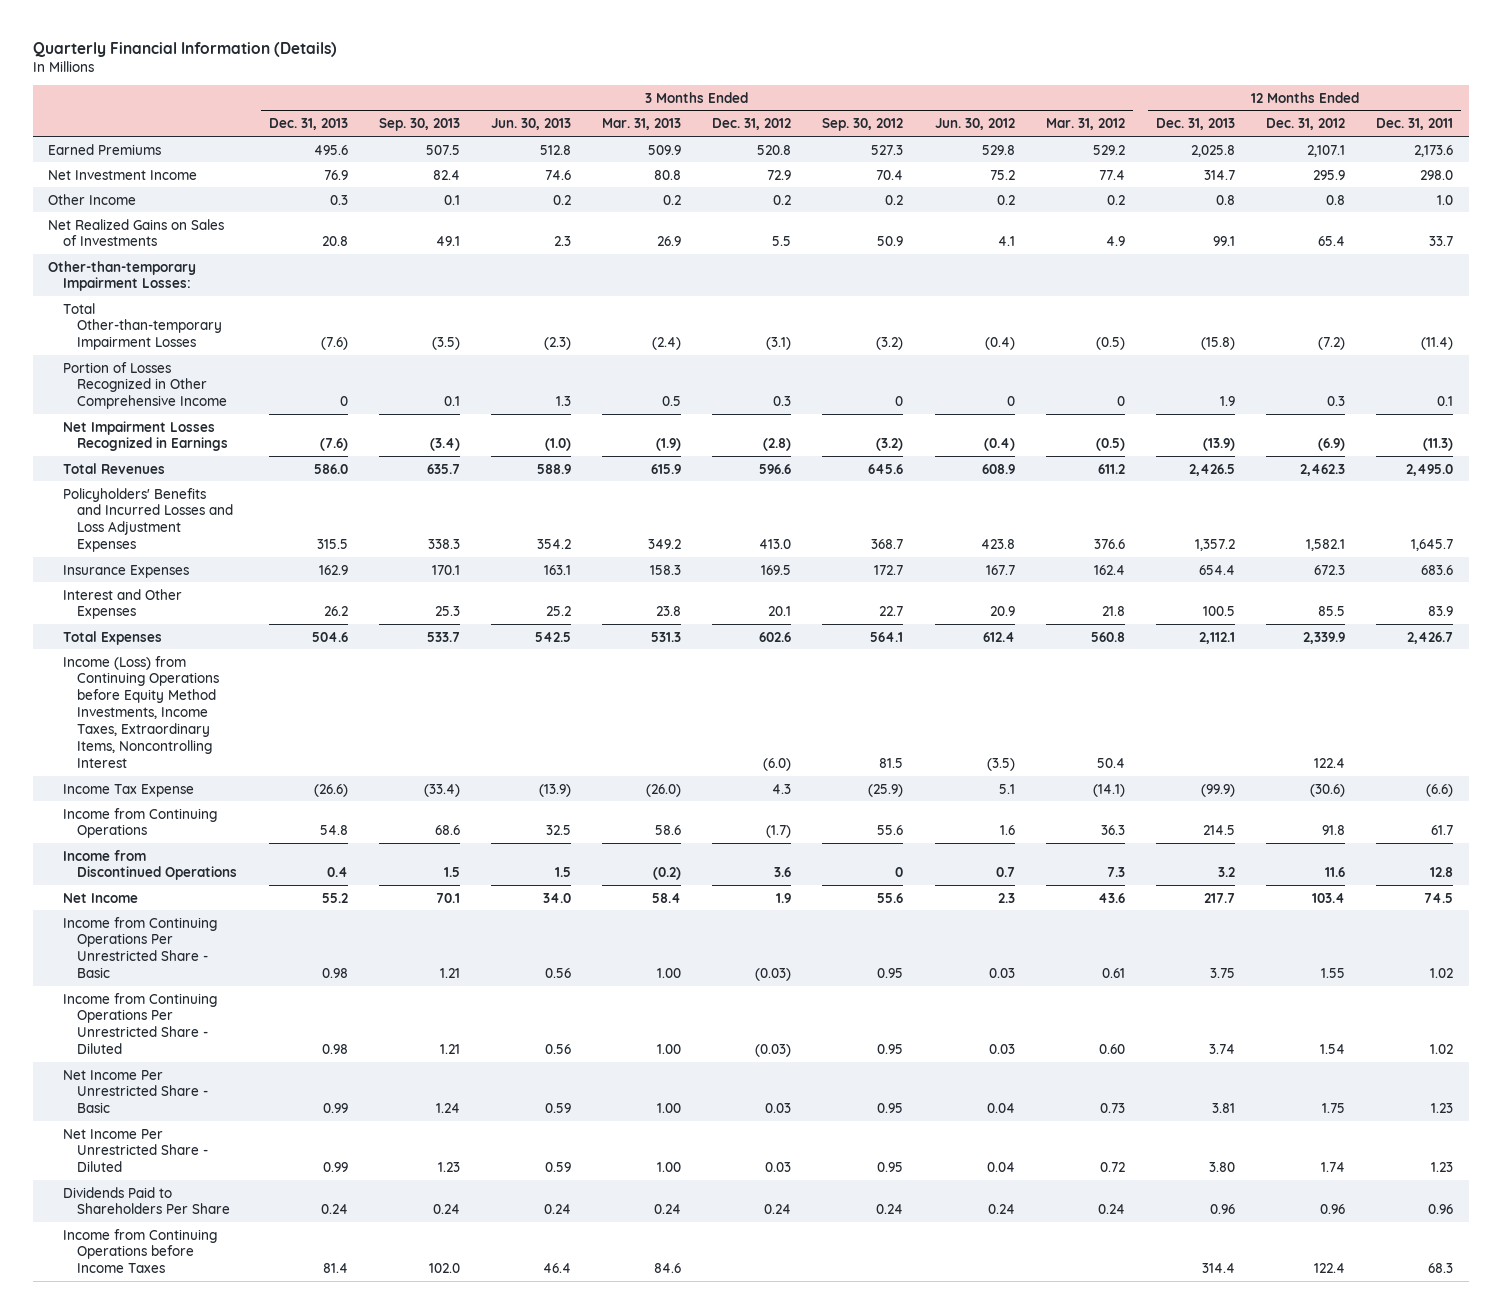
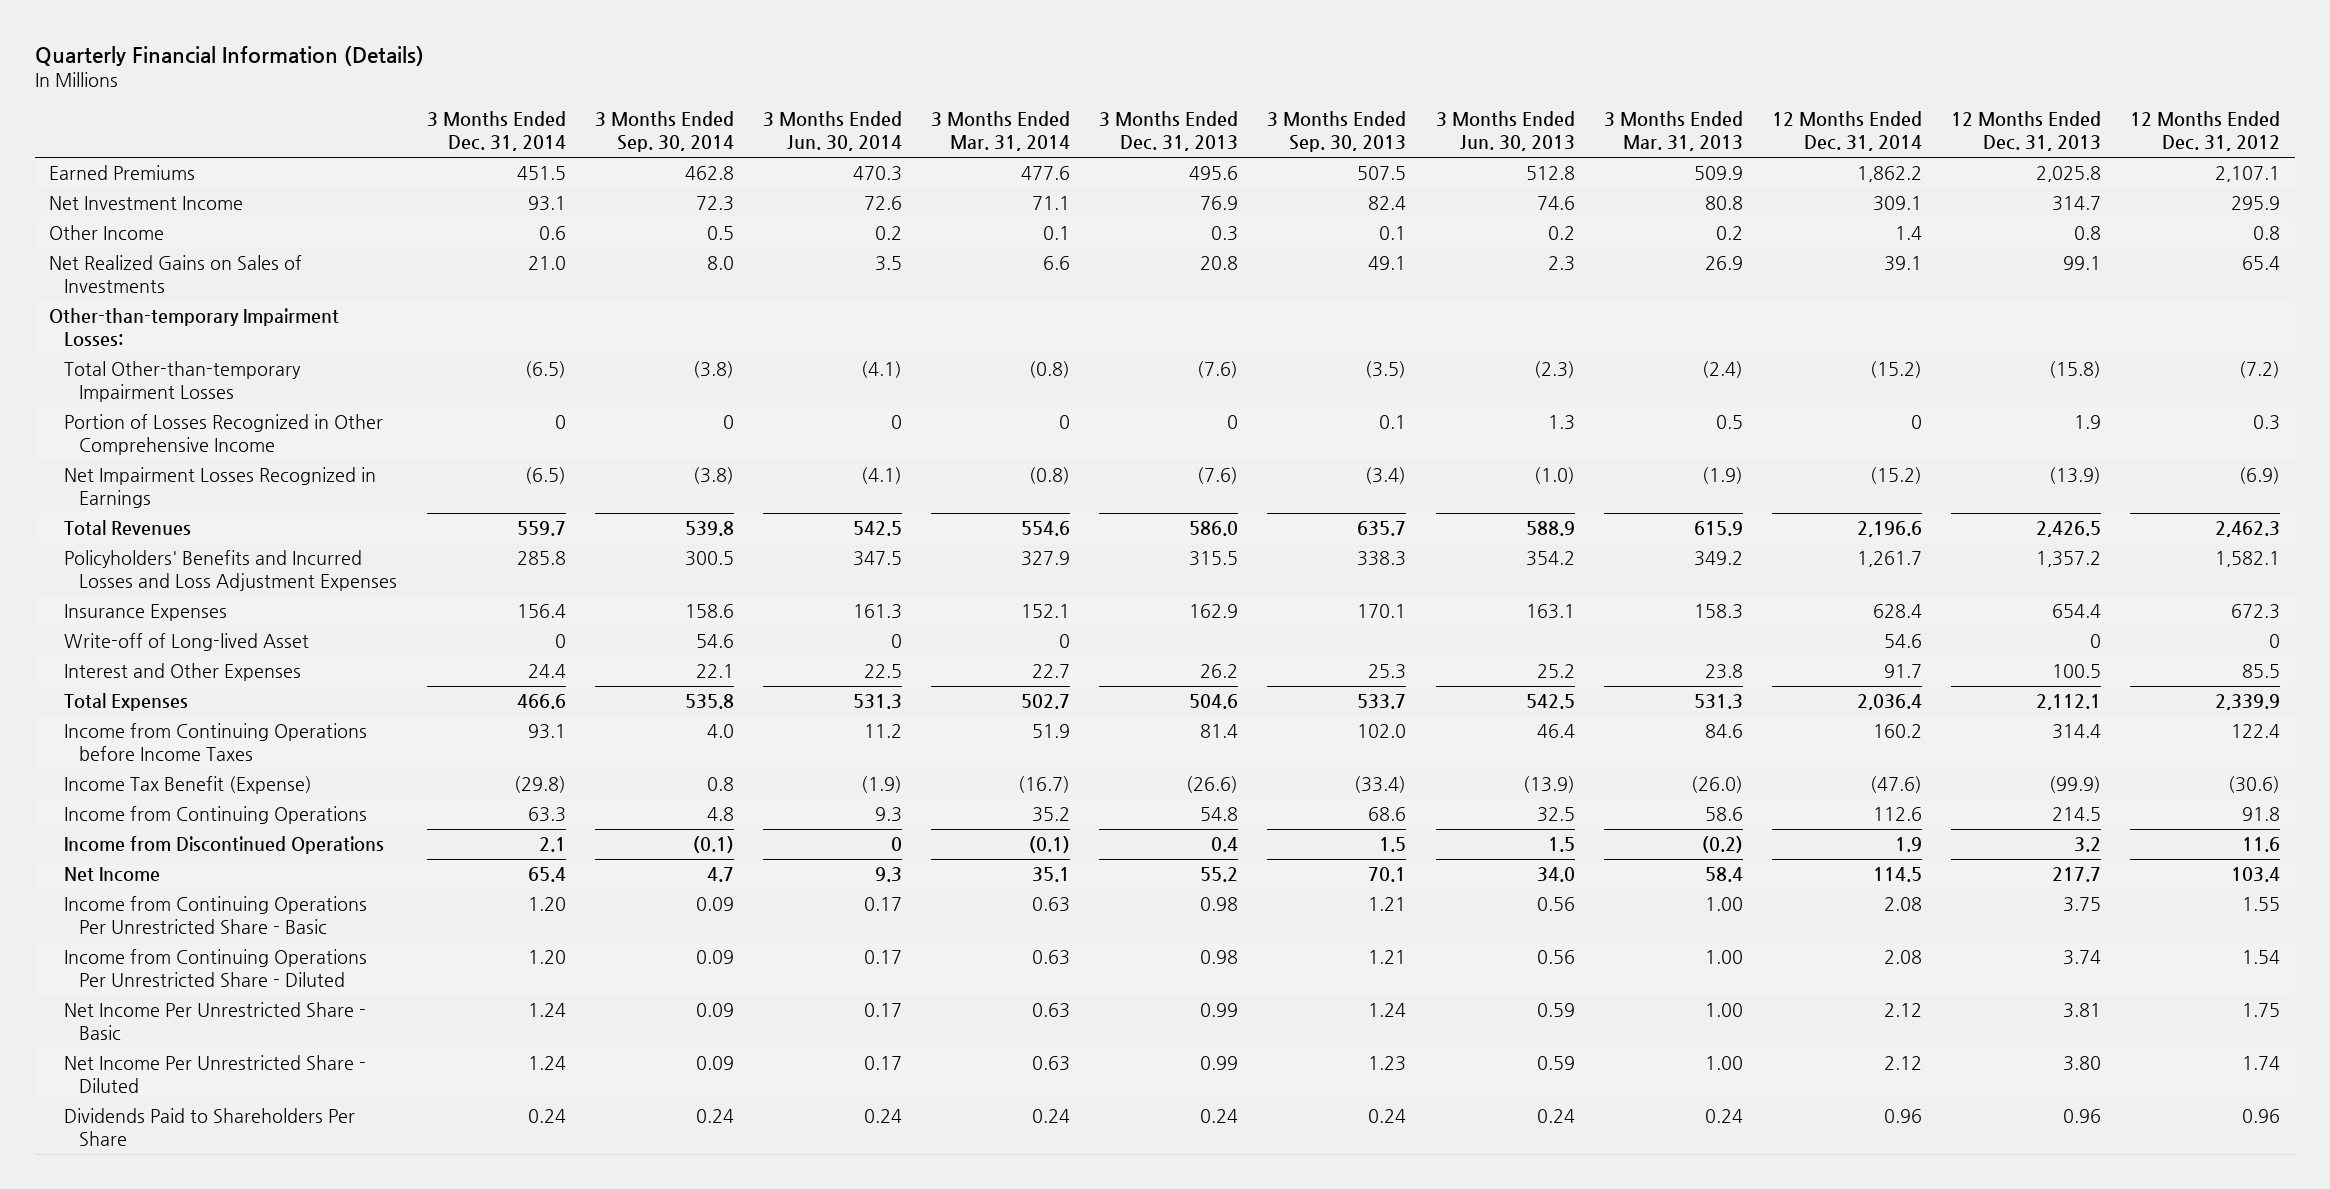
[712,118,792,131] Dec. 31, 2012 -> none
[822,118,904,132] Sep. 30, 2012 -> none
[934,118,1015,131] Jun. 30, 2012 -> none
[1045,118,1125,131] Mar. 31, 2012 -> none
[1376,118,1454,131] Dec. 31, 2011 -> none
none -> [426,111,566,152] 3 Months Ended Dec. 31, 2014
none -> [594,111,734,153] 3 Months Ended Sep. 30, 2014
none -> [762,111,902,152] 3 Months Ended Jun. 30, 2014
none -> [931,111,1071,152] 3 Months Ended Mar. 31, 2014
none -> [1771,111,1922,152] 12 Months Ended Dec. 31, 2014
none -> [64,633,310,652] Write-off of Long-lived Asset
[62,655,220,768] Income (Loss) from Continuing Operations before Equity Method Investments, Income Taxes, Extraordinary Items, Noncontrolling Interest -> none
[62,1228,217,1274] Income from Continuing Operations before Income Taxes -> [64,723,368,762] Income from Continuing Operations before Income Taxes
[62,783,194,797] Income Tax Expense -> [64,776,313,795] Income Tax Benefit (Expense)

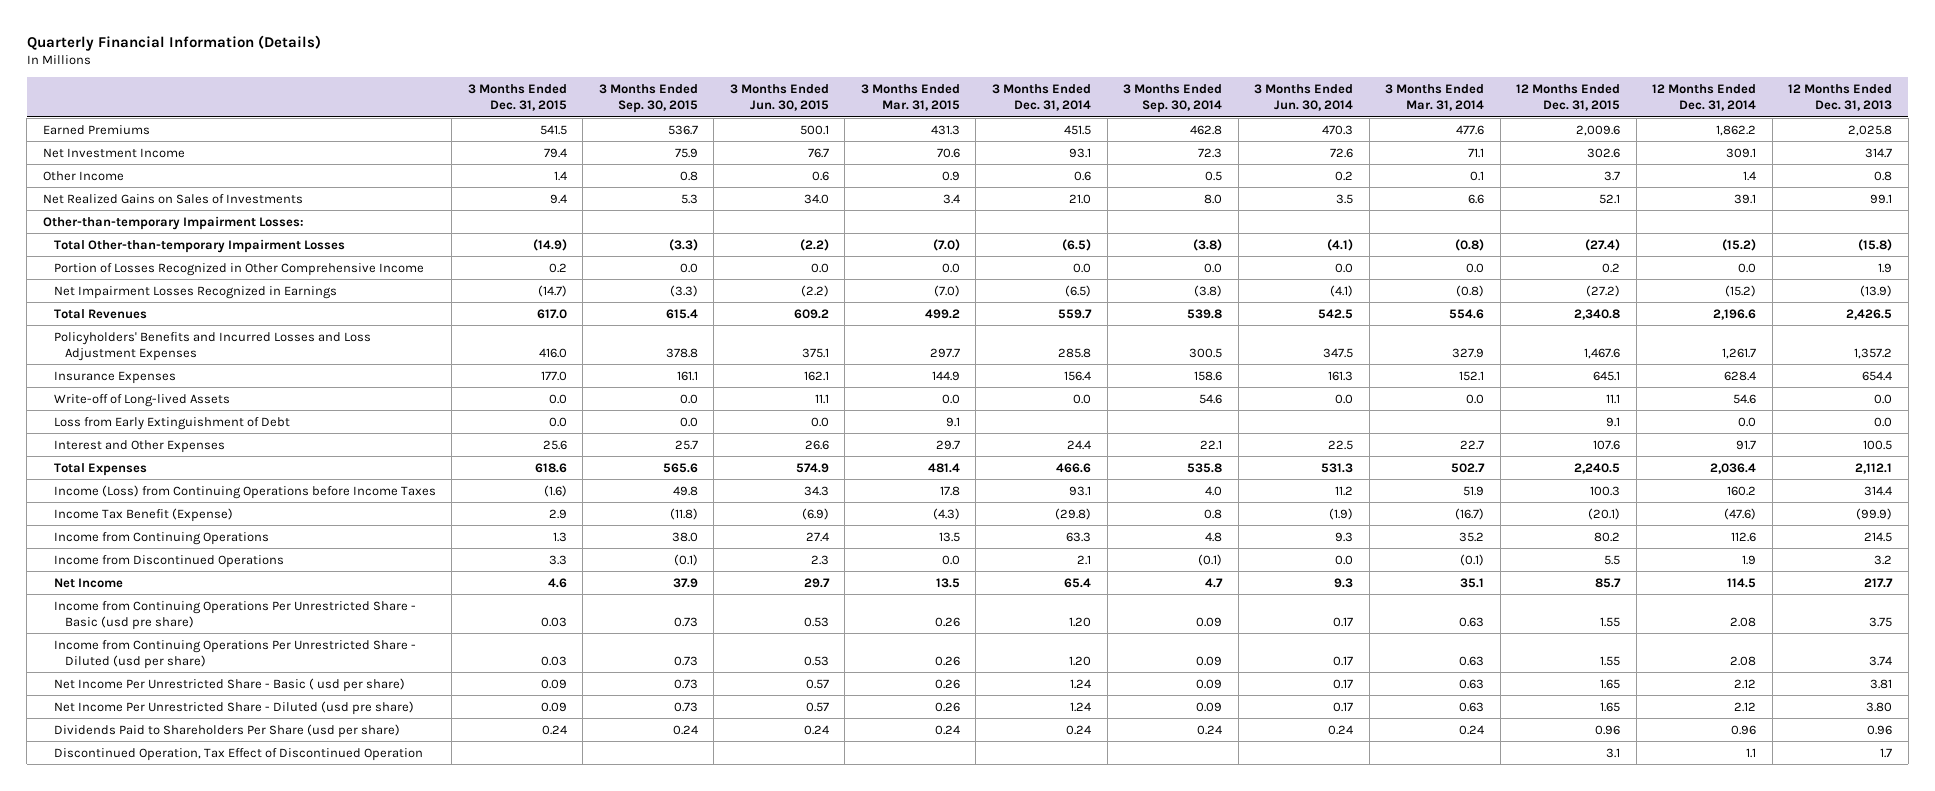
[1099,111,1239,152] 3 Months Ended Dec. 31, 2013 -> none
[1267,111,1407,153] 3 Months Ended Sep. 30, 2013 -> none
[1435,111,1575,152] 3 Months Ended Jun. 30, 2013 -> none
[1603,111,1743,152] 3 Months Ended Mar. 31, 2013 -> none
[2130,111,2281,152] 12 Months Ended Dec. 31, 2012 -> none
none -> [467,83,567,112] 3 Months Ended Dec. 31, 2015
none -> [598,83,698,114] 3 Months Ended Sep. 30, 2015
none -> [729,83,829,112] 3 Months Ended Jun. 30, 2015
none -> [860,83,960,112] 3 Months Ended Mar. 31, 2015
none -> [1516,83,1621,112] 12 Months Ended Dec. 31, 2015
[554,415,566,430] 0 -> [1072,262,1091,273] 0.0
[722,415,734,430] 0 -> [1204,262,1223,273] 0.0
[890,415,902,430] 0 -> [1335,262,1354,273] 0.0
[1059,415,1071,430] 0 -> [1466,262,1485,273] 0.0
[1910,415,1922,430] 0 -> [1738,262,1757,273] 0.0
[64,633,310,652] Write-off of Long-lived Asset -> [53,393,230,407] Write-off of Long-lived Assets
[554,634,566,649] 0 -> [1072,393,1091,404] 0.0
[890,634,902,649] 0 -> [1335,393,1354,404] 0.0
[1059,634,1071,649] 0 -> [1466,393,1485,404] 0.0
[2090,634,2102,649] 0 -> [1874,393,1893,404] 0.0
none -> [53,416,290,430] Loss from Early Extinguishment of Debt
[64,723,368,762] Income from Continuing Operations before Income Taxes -> [53,484,436,499] Income (Loss) from Continuing Operations before Income Taxes
[890,837,902,852] 0 -> [1335,554,1354,565] 0.0
[64,896,368,935] Income from Continuing Operations Per Unrestricted Share - Basic -> [53,600,416,630] Income from Continuing Operations Per Unrestricted Share - Basic (usd pre share)
[64,949,368,988] Income from Continuing Operations Per Unrestricted Share - Diluted -> [53,639,416,669] Income from Continuing Operations Per Unrestricted Share - Diluted (usd per share)
[64,1002,367,1041] Net Income Per Unrestricted Share - Basic -> [53,677,405,692] Net Income Per Unrestricted Share - Basic ( usd per share)
[64,1055,367,1094] Net Income Per Unrestricted Share - Diluted -> [53,700,414,715] Net Income Per Unrestricted Share - Diluted (usd pre share)
[64,1108,356,1147] Dividends Paid to Shareholders Per Share -> [53,723,400,738] Dividends Paid to Shareholders Per Share (usd per share)
none -> [53,747,423,761] Discontinued Operation, Tax Effect of Discontinued Operation

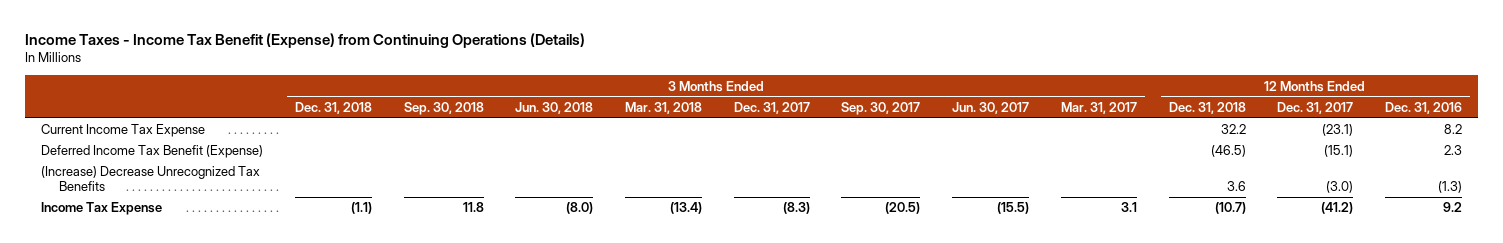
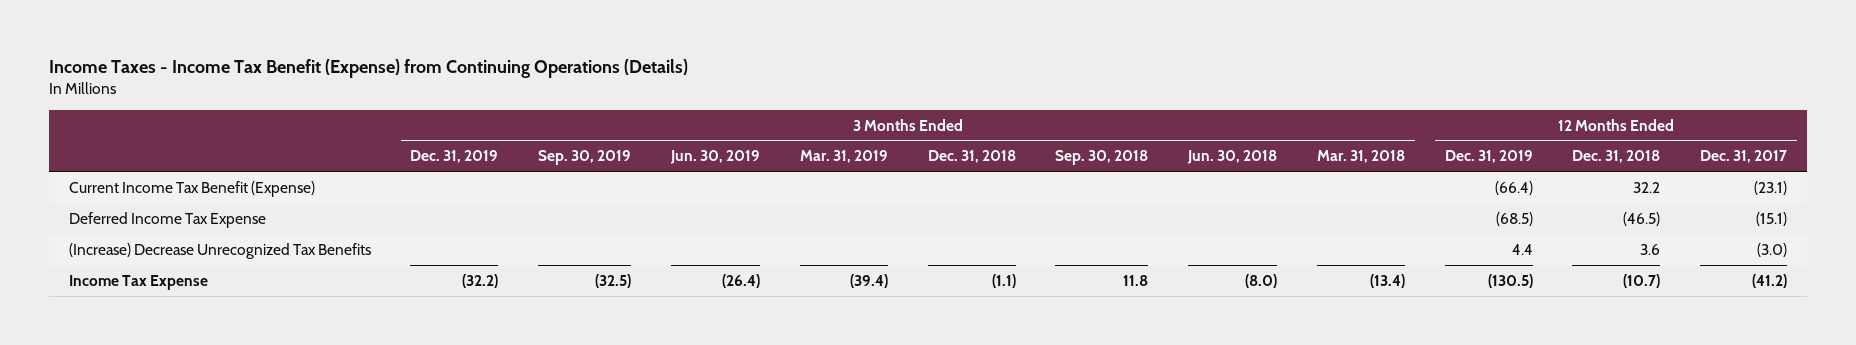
[733,101,810,114] Dec. 31, 2017 -> none
[841,101,921,115] Sep. 30, 2017 -> none
[952,101,1030,114] Jun. 30, 2017 -> none
[1060,101,1137,114] Mar. 31, 2017 -> none
[1385,101,1463,114] Dec. 31, 2016 -> none
none -> [410,150,499,164] Dec. 31, 2019
none -> [538,150,632,166] Sep. 30, 2019
none -> [670,150,761,165] Jun. 30, 2019
none -> [799,150,888,164] Mar. 31, 2019
none -> [1444,150,1533,164] Dec. 31, 2019
[41,124,206,138] Current Income Tax Expense -> [68,180,315,197] Current Income Tax Benefit (Expense)
[41,145,264,159] Deferred Income Tax Benefit (Expense) -> [68,211,266,228] Deferred Income Tax Expense

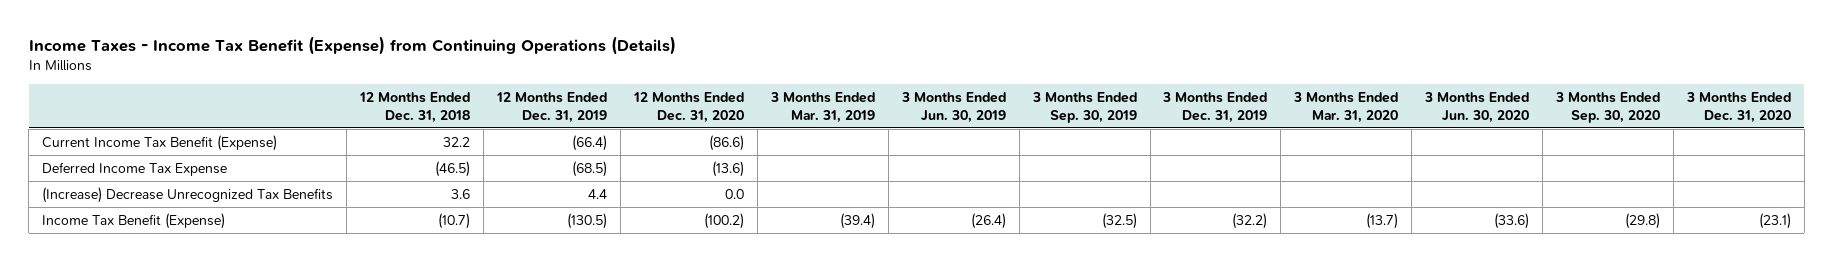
[927,150,1016,164] Dec. 31, 2018 -> none
[1055,150,1149,166] Sep. 30, 2018 -> none
[1187,150,1278,165] Jun. 30, 2018 -> none
[1316,150,1405,164] Mar. 31, 2018 -> none
[1700,150,1788,164] Dec. 31, 2017 -> none
none -> [632,91,744,123] 12 Months Ended Dec. 31, 2020
none -> [1293,91,1399,123] 3 Months Ended Mar. 31, 2020
none -> [1424,91,1530,123] 3 Months Ended Jun. 30, 2020
none -> [1555,91,1661,123] 3 Months Ended Sep. 30, 2020
none -> [1686,91,1792,123] 3 Months Ended Dec. 31, 2020
[68,274,208,290] Income Tax Expense -> [42,212,226,229] Income Tax Benefit (Expense)

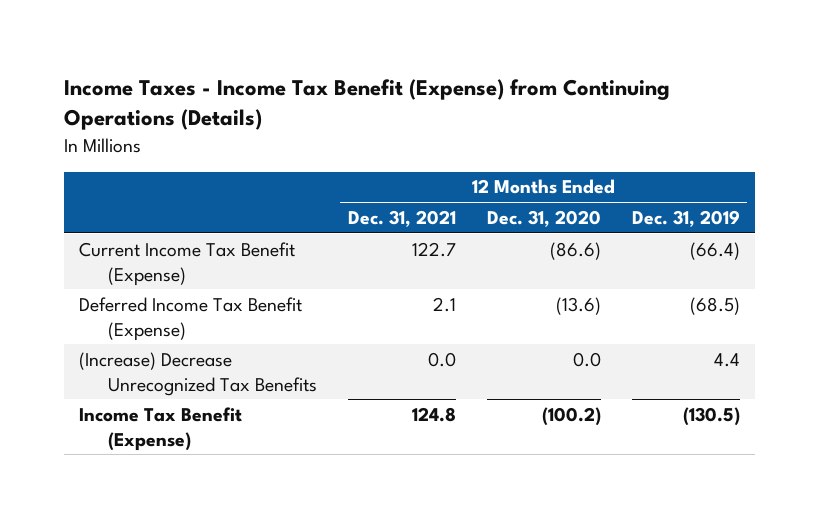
[359,91,471,123] 12 Months Ended Dec. 31, 2018 -> none
[769,91,875,123] 3 Months Ended Mar. 31, 2019 -> none
[900,91,1006,123] 3 Months Ended Jun. 30, 2019 -> none
[1031,91,1137,123] 3 Months Ended Sep. 30, 2019 -> none
[1162,91,1268,123] 3 Months Ended Dec. 31, 2019 -> none
[1293,91,1399,123] 3 Months Ended Mar. 31, 2020 -> none
[1424,91,1530,123] 3 Months Ended Jun. 30, 2020 -> none
[1555,91,1661,123] 3 Months Ended Sep. 30, 2020 -> none
[1686,91,1792,123] 3 Months Ended Dec. 31, 2020 -> none
none -> [348,209,457,227] Dec. 31, 2021
[42,161,228,176] Deferred Income Tax Expense -> [79,296,303,341] Deferred Income Tax Benefit (Expense)

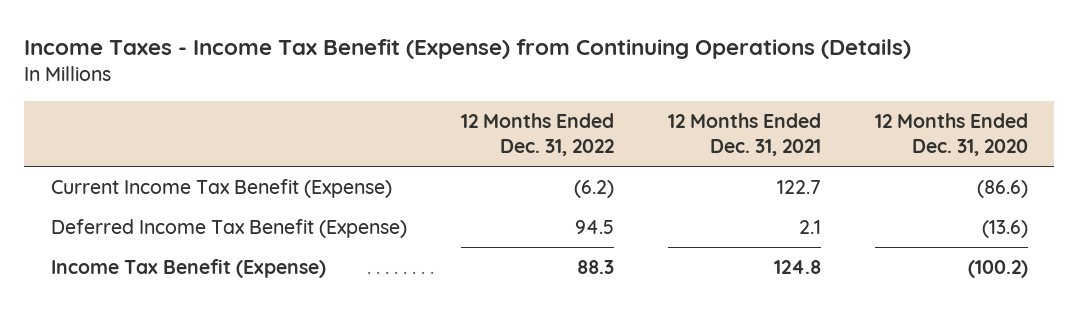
[631,209,740,227] Dec. 31, 2019 -> none
none -> [460,112,614,157] 12 Months Ended Dec. 31, 2022
[79,351,318,396] (Increase) Decrease Unrecognized Tax Benefits -> none

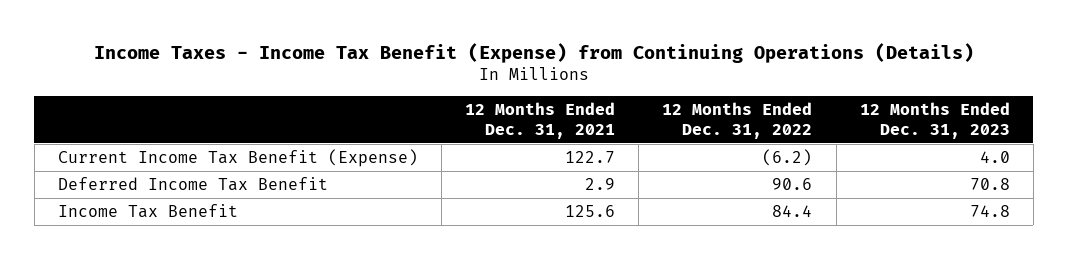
[874,112,1028,157] 12 Months Ended Dec. 31, 2020 -> none
none -> [859,102,1010,139] 12 Months Ended Dec. 31, 2023
[50,218,407,238] Deferred Income Tax Benefit (Expense) -> [57,177,328,192] Deferred Income Tax Benefit
[574,219,614,234] 94.5 -> [772,178,813,191] 90.6
[798,219,821,234] 2.1 -> [585,178,616,191] 2.9
[50,258,326,278] Income Tax Benefit (Expense) -> [57,204,238,219] Income Tax Benefit
[576,259,614,274] 88.3 -> [772,205,813,218] 84.4
[773,259,821,274] 124.8 -> [565,205,616,218] 125.6

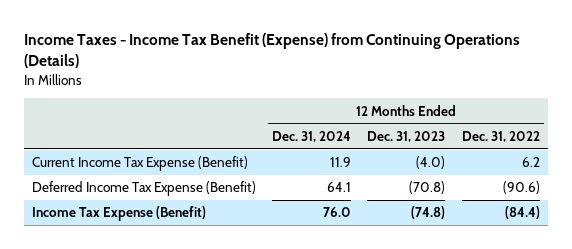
[465,102,616,139] 12 Months Ended Dec. 31, 2021 -> none
none -> [272,130,352,142] Dec. 31, 2024
[57,149,418,168] Current Income Tax Benefit (Expense) -> [32,156,249,172] Current Income Tax Expense (Benefit)
[762,149,813,167] (6.2) -> [521,157,540,168] 6.2
[979,151,1010,164] 4.0 -> [416,156,446,170] (4.0)
[57,177,328,192] Deferred Income Tax Benefit -> [32,181,257,197] Deferred Income Tax Expense (Benefit)
[772,178,813,191] 90.6 -> [502,181,540,195] (90.6)
[969,178,1010,191] 70.8 -> [409,181,446,195] (70.8)
[57,204,238,219] Income Tax Benefit -> [32,206,207,222] Income Tax Expense (Benefit)
[772,205,813,218] 84.4 -> [504,206,540,220] (84.4)
[969,205,1010,218] 74.8 -> [411,206,446,220] (74.8)

